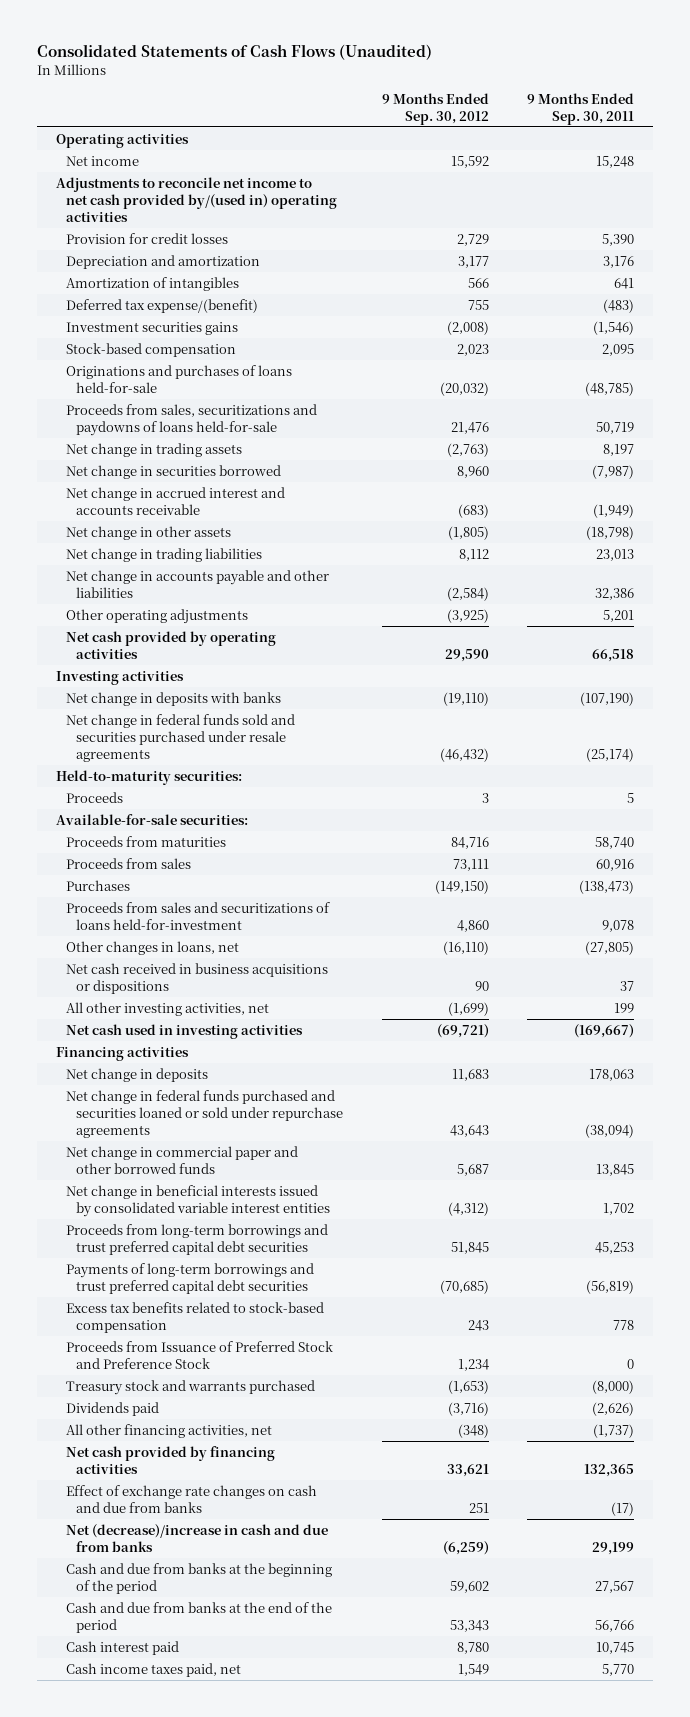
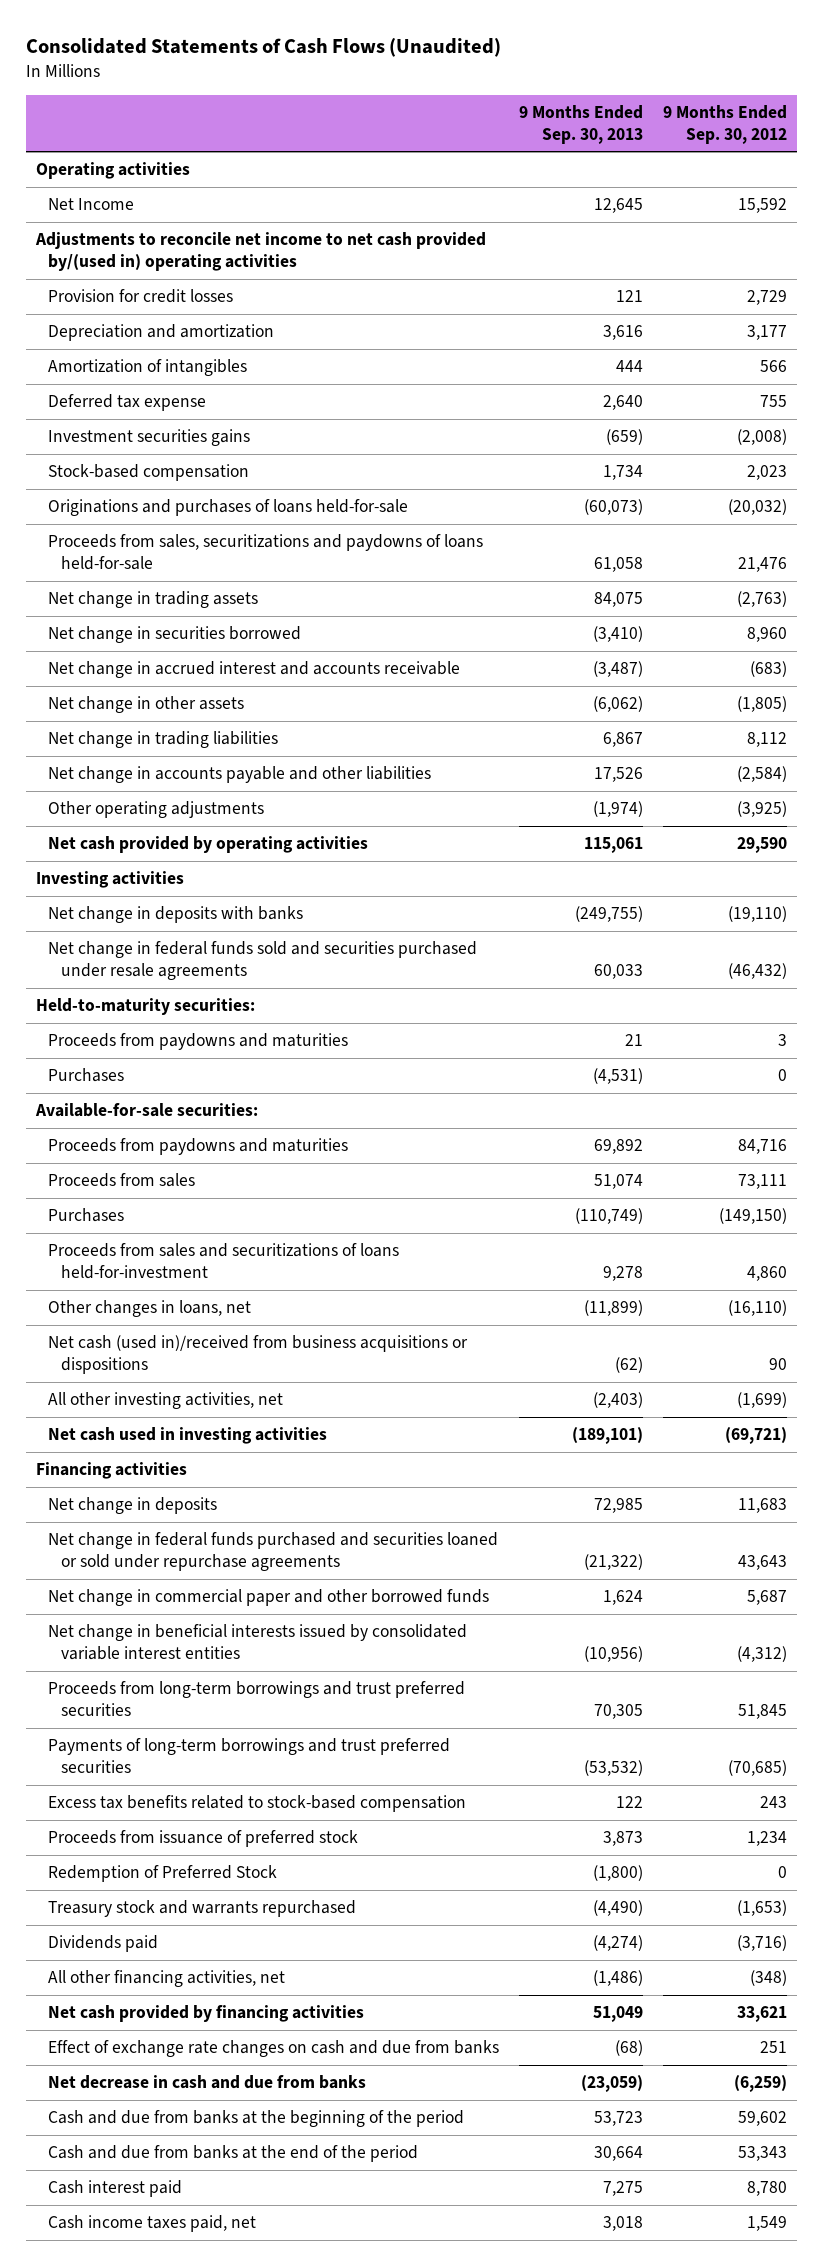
[526,92,634,125] 9 Months Ended Sep. 30, 2011 -> none
none -> [519,105,644,144] 9 Months Ended Sep. 30, 2013
[65,155,139,166] Net income -> [48,198,135,211] Net Income
[65,298,258,313] Deferred tax expense/(benefit) -> [48,394,207,412] Deferred tax expense
[65,791,123,803] Proceeds -> [48,1033,349,1051] Proceeds from paydowns and maturities
none -> [48,1068,125,1083] Purchases
[65,835,226,847] Proceeds from maturities -> [48,1138,349,1156] Proceeds from paydowns and maturities
[65,962,328,994] Net cash received in business acquisitions or dispositions -> [48,1335,469,1374] Net cash (used in)/received from business acquisitions or dispositions
[65,1223,328,1255] Proceeds from long-term borrowings and trust preferred capital debt securities -> [48,1681,466,1716] Proceeds from long-term borrowings and trust preferred securities
[65,1262,314,1294] Payments of long-term borrowings and trust preferred capital debt securities -> [48,1738,451,1773] Payments of long-term borrowings and trust preferred securities
[65,1340,333,1369] Proceeds from Issuance of Preferred Stock and Preference Stock -> [48,1830,359,1848] Proceeds from issuance of preferred stock
none -> [48,1865,278,1883] Redemption of Preferred Stock
[65,1379,315,1395] Treasury stock and warrants purchased -> [48,1900,357,1918] Treasury stock and warrants repurchased
[65,1523,328,1552] Net (decrease)/increase in cash and due from banks -> [48,2075,367,2090] Net decrease in cash and due from banks

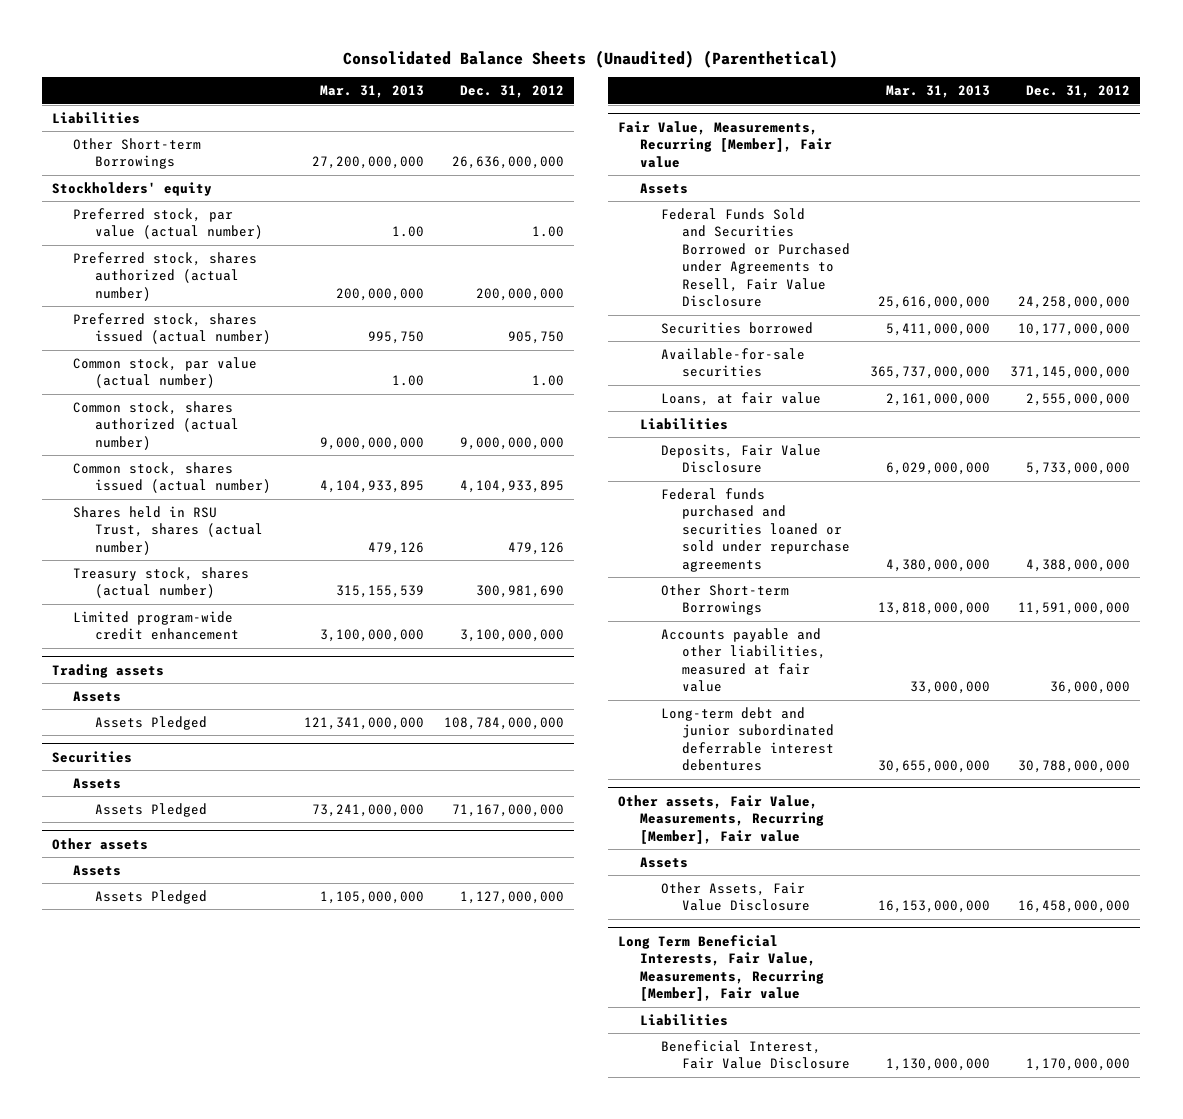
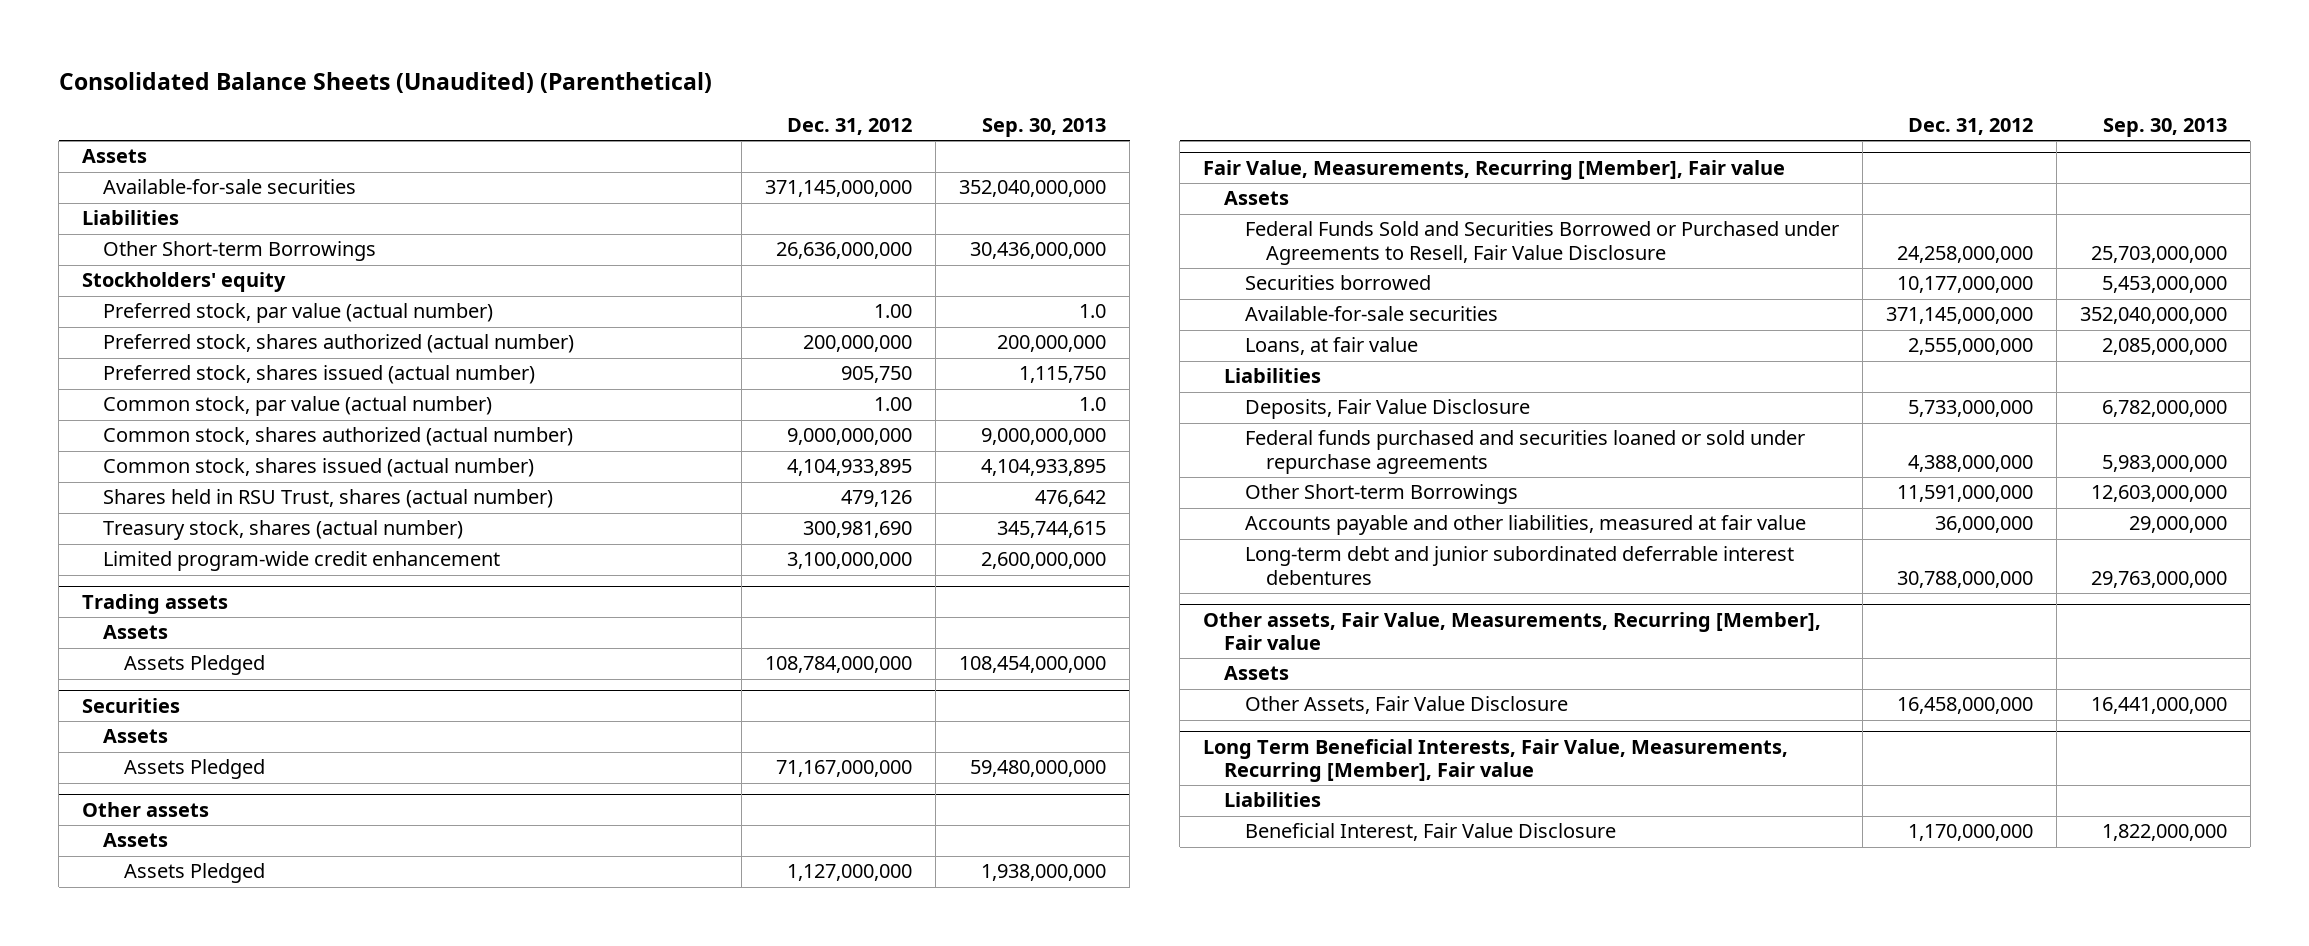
[319,85,424,99] Mar. 31, 2013 -> none
none -> [982,118,1107,138] Sep. 30, 2013
none -> [82,149,148,164] Assets
none -> [103,179,357,195] Available-for-sale securities

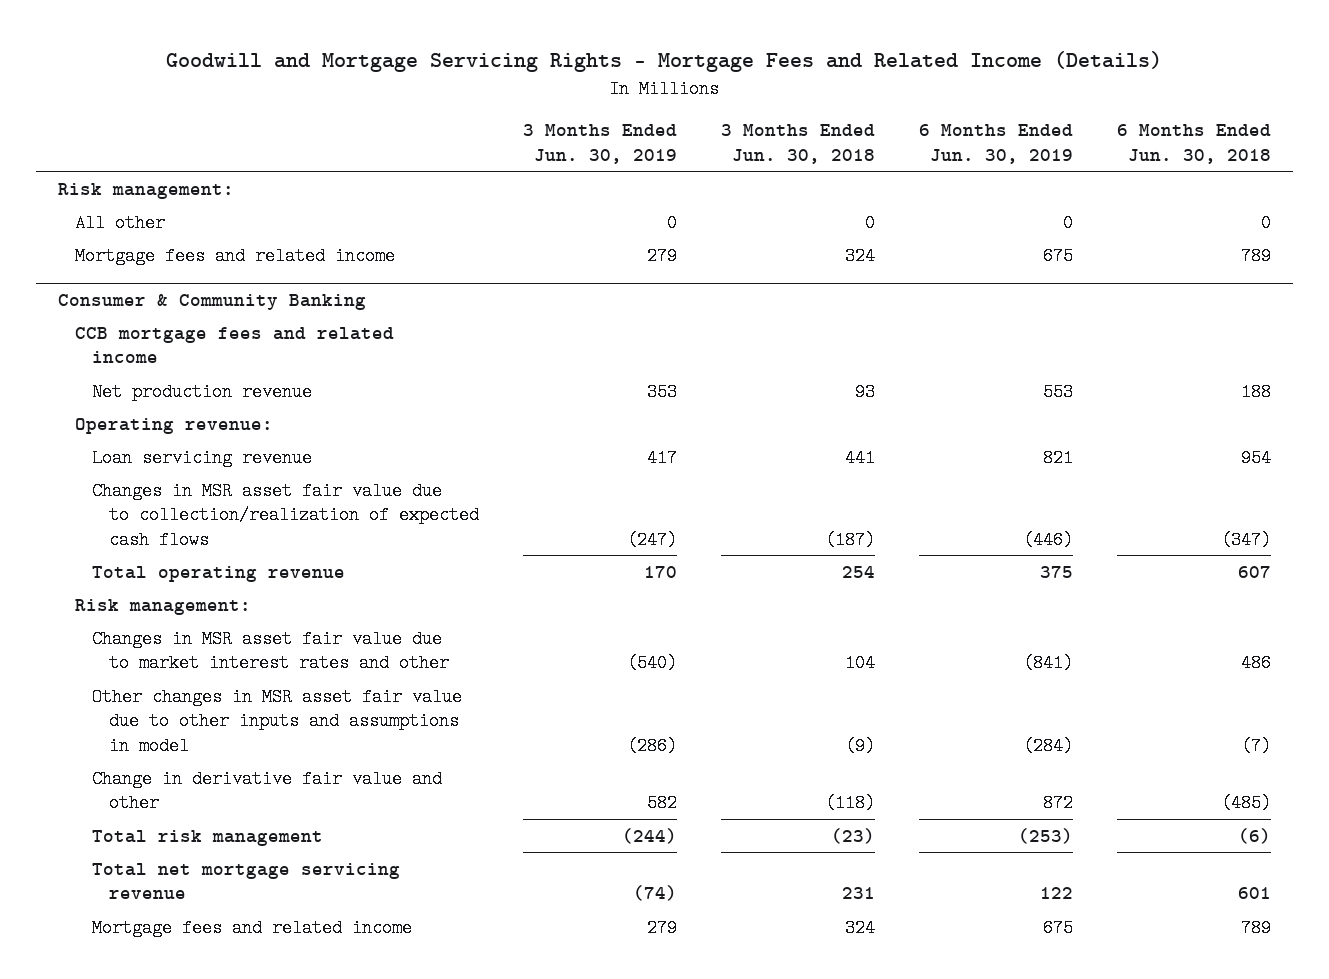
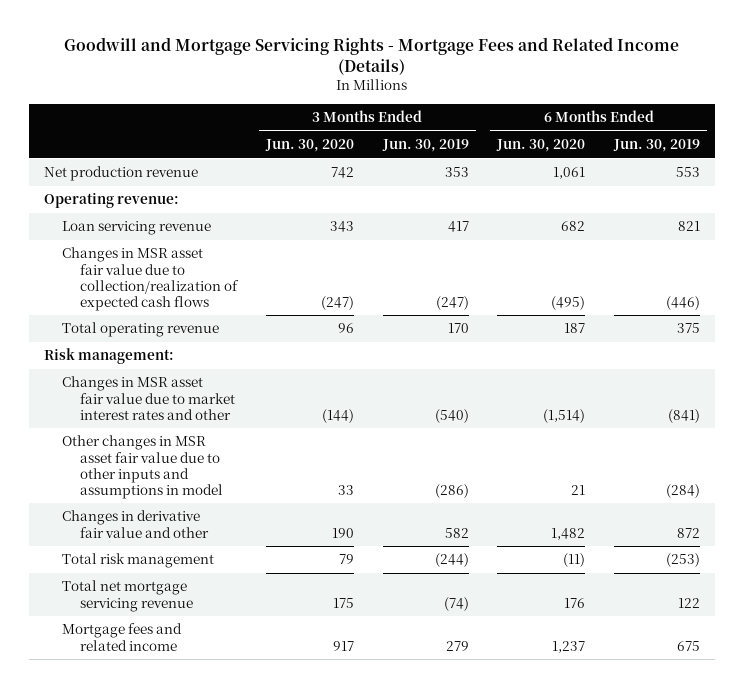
[720,124,875,165] 3 Months Ended Jun. 30, 2018 -> none
[1116,124,1271,165] 6 Months Ended Jun. 30, 2018 -> none
none -> [264,139,354,153] Jun. 30, 2020
none -> [496,139,586,153] Jun. 30, 2020
[57,182,234,199] Risk management: -> none
[74,213,165,232] All other -> none
[74,246,395,265] Mortgage fees and related income -> none
[57,293,366,310] Consumer & Community Banking -> none
[74,326,394,364] CCB mortgage fees and related income -> none
[91,769,442,813] Change in derivative fair value and other -> [61,510,210,538] Changes in derivative fair value and other

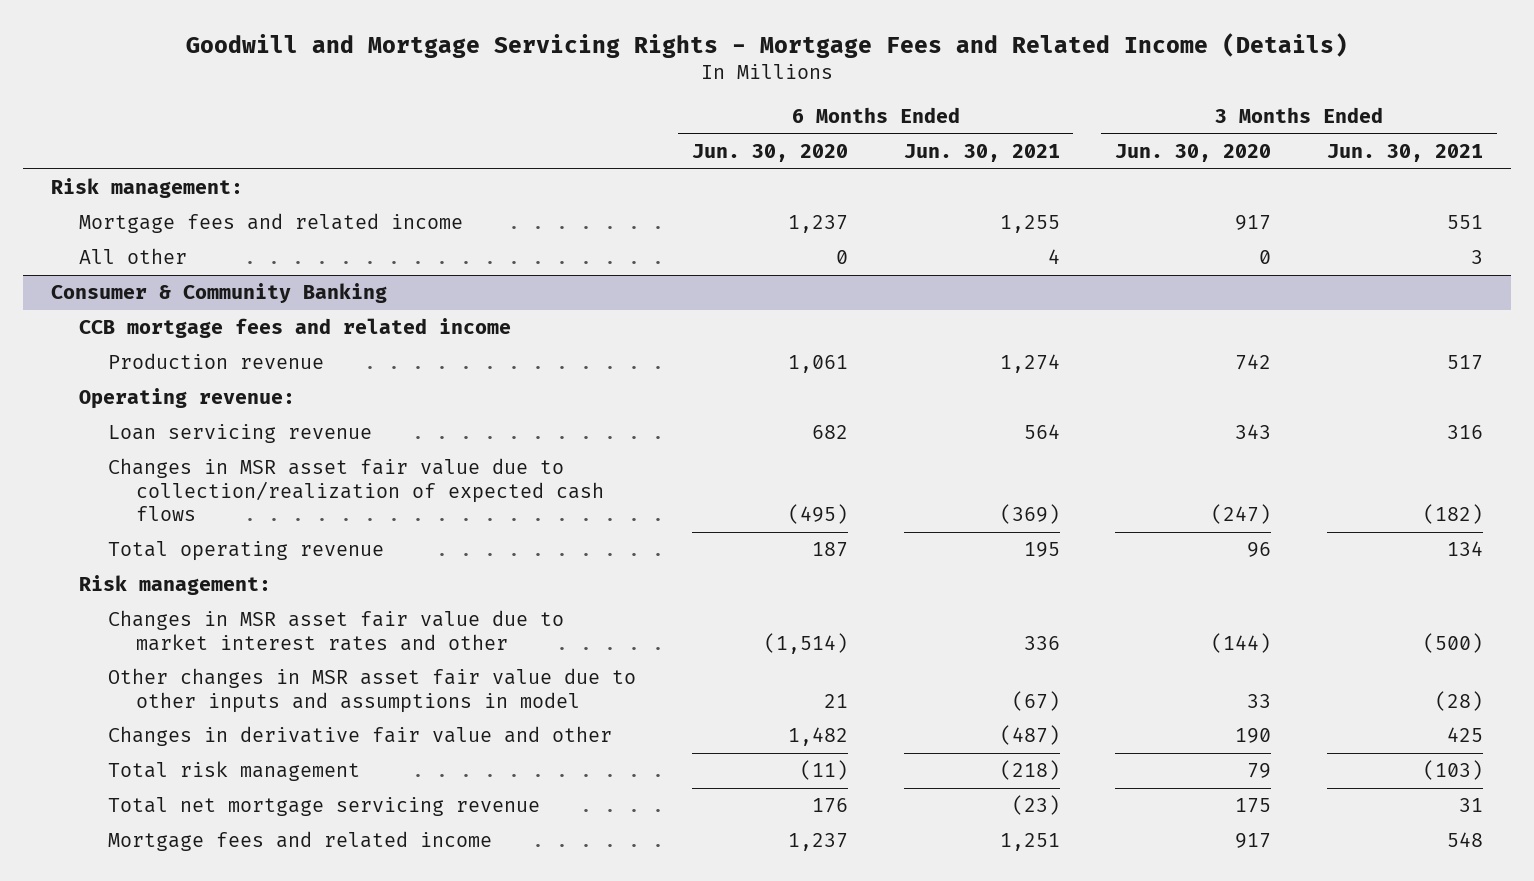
[381,139,469,153] Jun. 30, 2019 -> none
[613,139,701,153] Jun. 30, 2019 -> none
none -> [903,143,1060,162] Jun. 30, 2021
none -> [1327,143,1484,162] Jun. 30, 2021
none -> [51,178,244,199] Risk management:
none -> [79,213,464,234] Mortgage fees and related income
none -> [79,248,188,265] All other
none -> [51,283,388,304] Consumer & Community Banking
none -> [79,318,512,339] CCB mortgage fees and related income
[43,166,198,182] Net production revenue -> [107,353,324,370] Production revenue

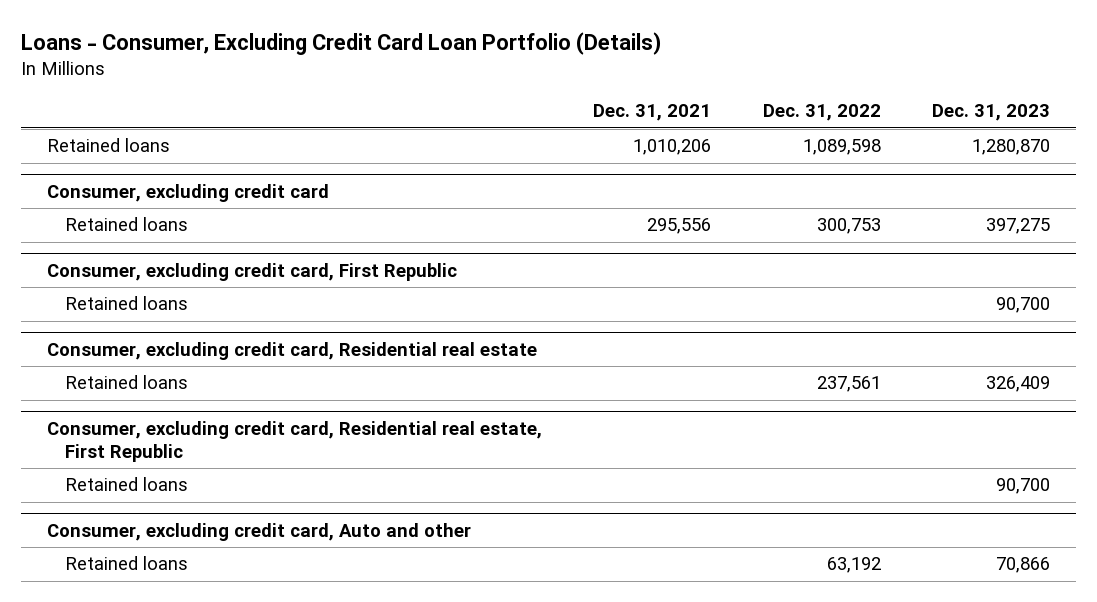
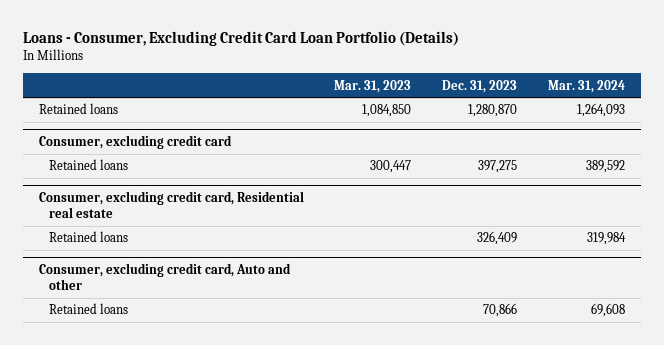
[593,104,712,122] Dec. 31, 2021 -> none
[762,104,881,122] Dec. 31, 2022 -> none
none -> [334,79,412,93] Mar. 31, 2023
none -> [548,79,626,93] Mar. 31, 2024
[46,262,457,281] Consumer, excluding credit card, First Republic -> none
[64,296,188,311] Retained loans -> none
[46,420,542,462] Consumer, excluding credit card, Residential real estate, First Republic -> none
[64,477,188,492] Retained loans -> none

